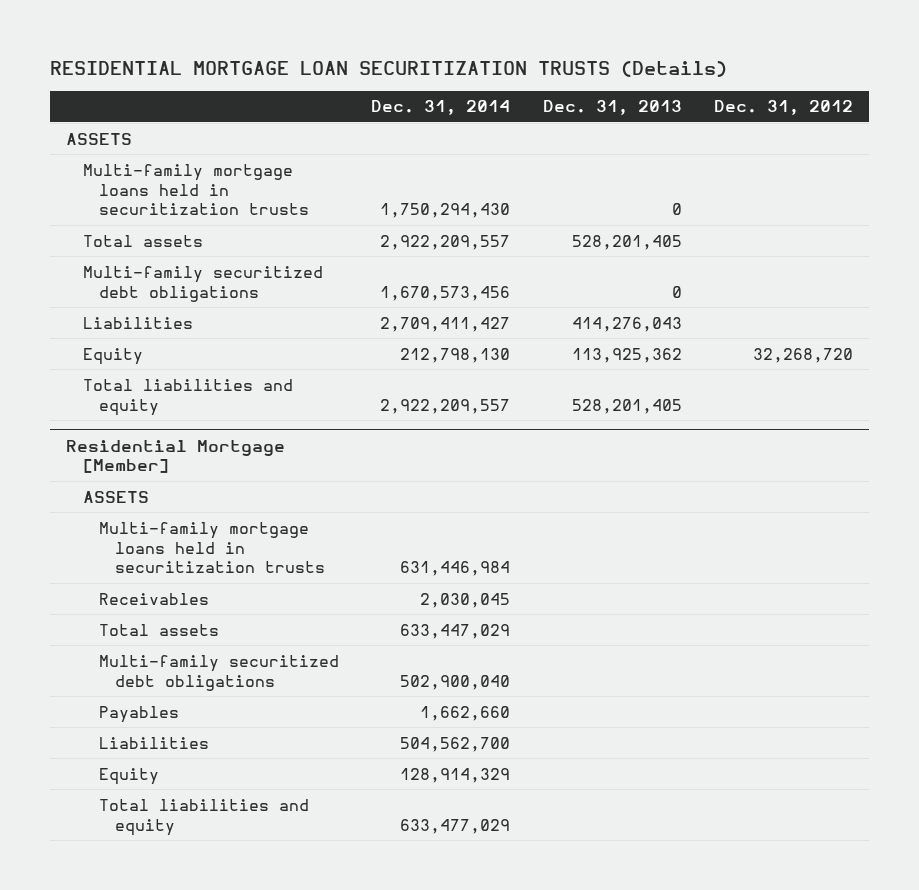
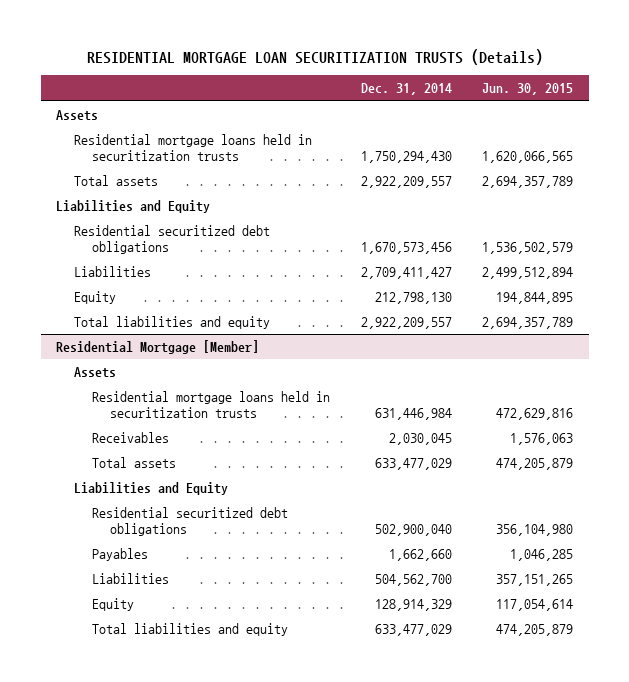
[542,100,682,116] Dec. 31, 2013 -> none
[714,100,854,116] Dec. 31, 2012 -> none
none -> [482,83,574,96] Jun. 30, 2015
[66,132,133,145] ASSETS -> [56,110,99,122] Assets
[82,163,310,216] Multi-family mortgage loans held in securitization trusts -> [73,134,312,161] Residential mortgage loans held in securitization trusts
none -> [56,200,211,214] Liabilities and Equity
[82,265,323,302] Multi-family securitized debt obligations -> [73,225,270,254] Residential securitized debt obligations
[82,490,149,503] ASSETS -> [73,367,116,379] Assets
[99,521,326,574] Multi-family mortgage loans held in securitization trusts -> [91,391,330,418] Residential mortgage loans held in securitization trusts
[400,623,511,639] 633,447,029 -> [374,458,452,471] 633,477,029
none -> [73,482,228,496] Liabilities and Equity
[99,654,340,691] Multi-family securitized debt obligations -> [91,507,288,536] Residential securitized debt obligations

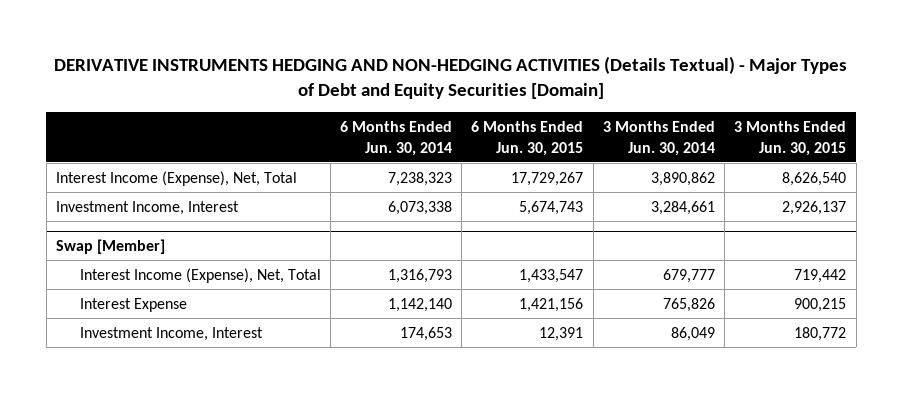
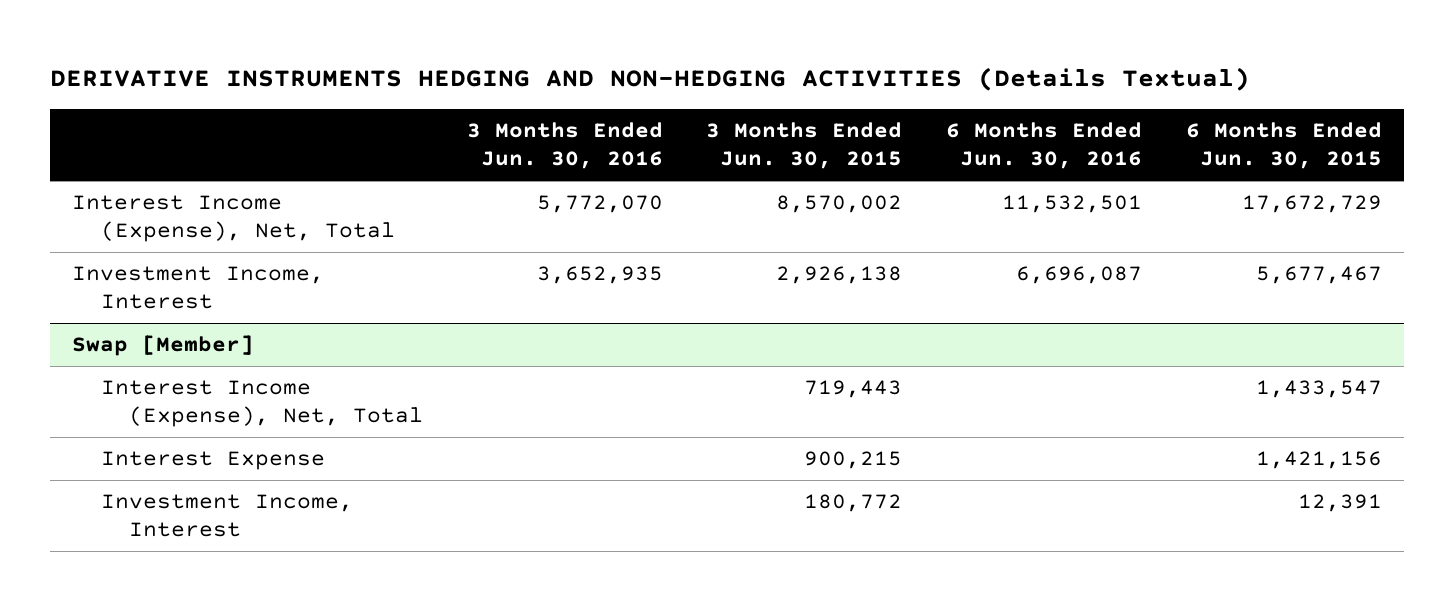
[54,56,848,100] DERIVATIVE INSTRUMENTS HEDGING AND NON-HEDGING ACTIVITIES (Details Textual) - Major Types of Debt and Equity Securities [Domain] -> [50,67,1251,92] DERIVATIVE INSTRUMENTS HEDGING AND NON-HEDGING ACTIVITIES (Details Textual)
[340,120,453,156] 6 Months Ended Jun. 30, 2014 -> none
[602,120,715,156] 3 Months Ended Jun. 30, 2014 -> none
none -> [466,122,663,170] 3 Months Ended Jun. 30, 2016
none -> [946,122,1143,170] 6 Months Ended Jun. 30, 2016
[511,171,584,186] 17,729,267 -> [1241,195,1382,214] 17,672,729
[782,171,847,186] 8,626,540 -> [776,195,903,214] 8,570,002
[519,200,584,215] 5,674,743 -> [1255,266,1382,285] 5,677,467
[782,200,847,215] 2,926,137 -> [776,266,903,285] 2,926,138
[794,268,847,283] 719,442 -> [804,380,903,399] 719,443

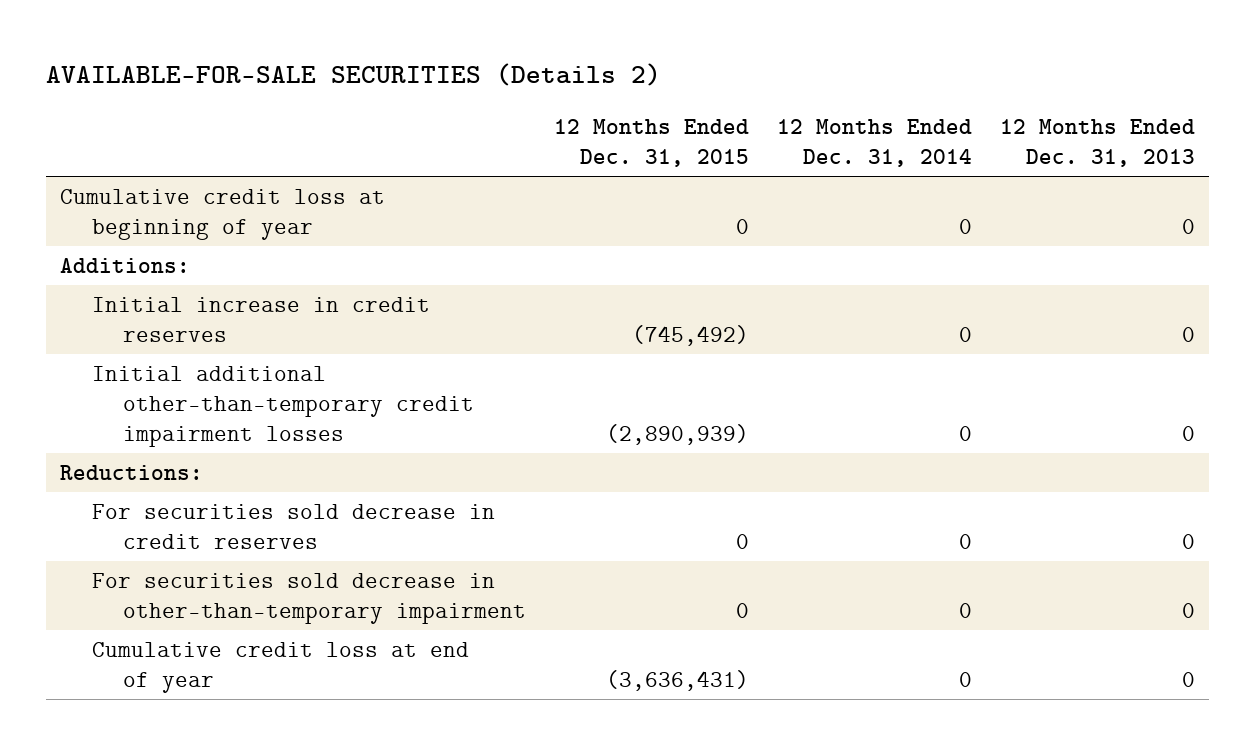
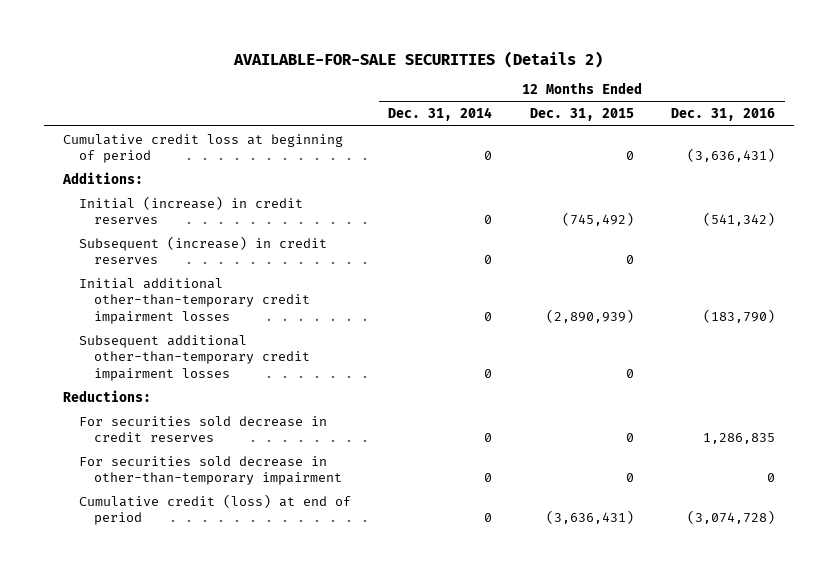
[1000,119,1196,168] 12 Months Ended Dec. 31, 2013 -> none
none -> [671,108,776,122] Dec. 31, 2016
[59,188,385,240] Cumulative credit loss at beginning of year -> [63,133,344,164] Cumulative credit loss at beginning of period
[91,296,430,342] Initial increase in credit reserves -> [78,195,303,225] Initial (increase) in credit reserves
none -> [78,235,327,265] Subsequent (increase) in credit reserves
none -> [78,334,311,381] Subsequent additional other-than-temporary credit impairment losses
[91,641,469,693] Cumulative credit loss at end of year -> [78,493,351,526] Cumulative credit (loss) at end of period

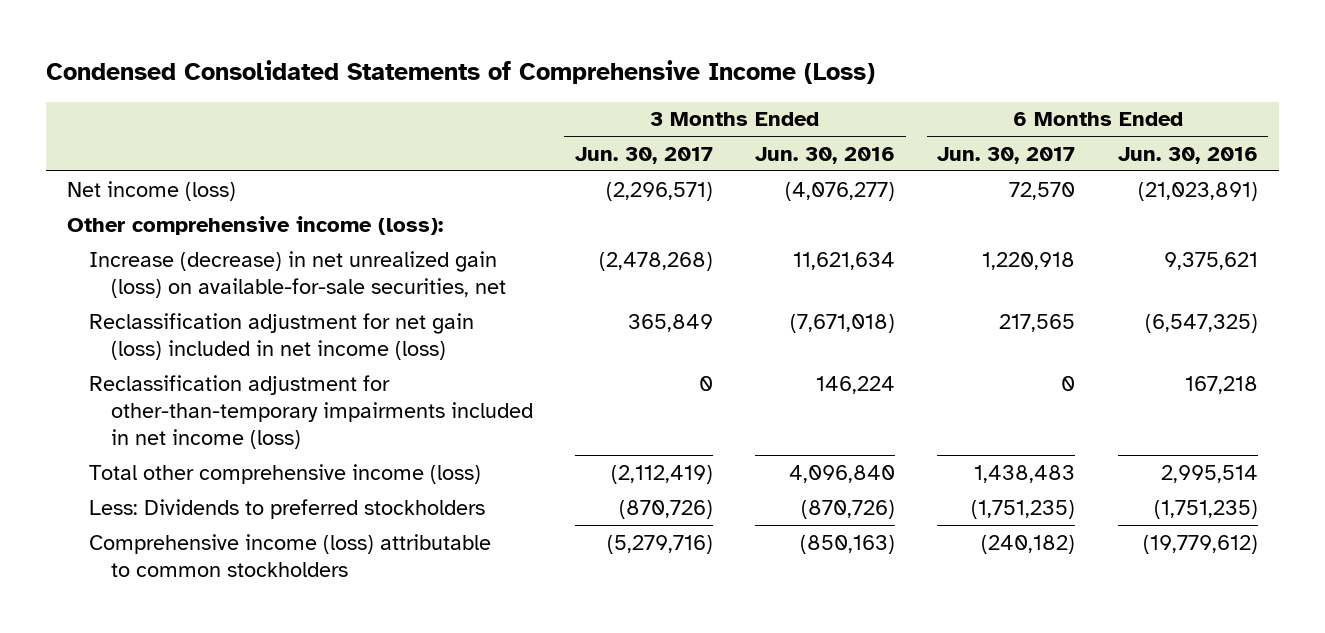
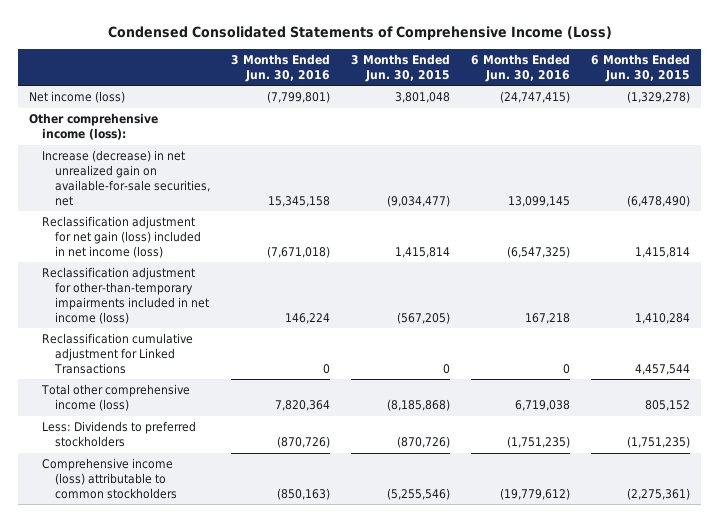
[575,146,714,164] Jun. 30, 2017 -> none
[937,146,1076,164] Jun. 30, 2017 -> none
none -> [351,53,451,82] 3 Months Ended Jun. 30, 2015
none -> [591,53,691,82] 6 Months Ended Jun. 30, 2015
[785,181,896,201] (4,076,277) -> [267,91,331,104] (7,799,801)
[1137,181,1258,201] (21,023,891) -> [500,91,571,104] (24,747,415)
[89,250,506,299] Increase (decrease) in net unrealized gain (loss) on available-for-sale securities, net -> [42,150,211,206] Increase (decrease) in net unrealized gain on available-for-sale securities, net
[793,251,896,270] 11,621,634 -> [268,195,331,207] 15,345,158
[1163,251,1258,270] 9,375,621 -> [508,195,571,207] 13,099,145
none -> [42,333,194,374] Reclassification cumulative adjustment for Linked Transactions
[789,464,896,483] 4,096,840 -> [275,400,331,412] 7,820,364
[1160,464,1258,483] 2,995,514 -> [515,400,571,412] 6,719,038

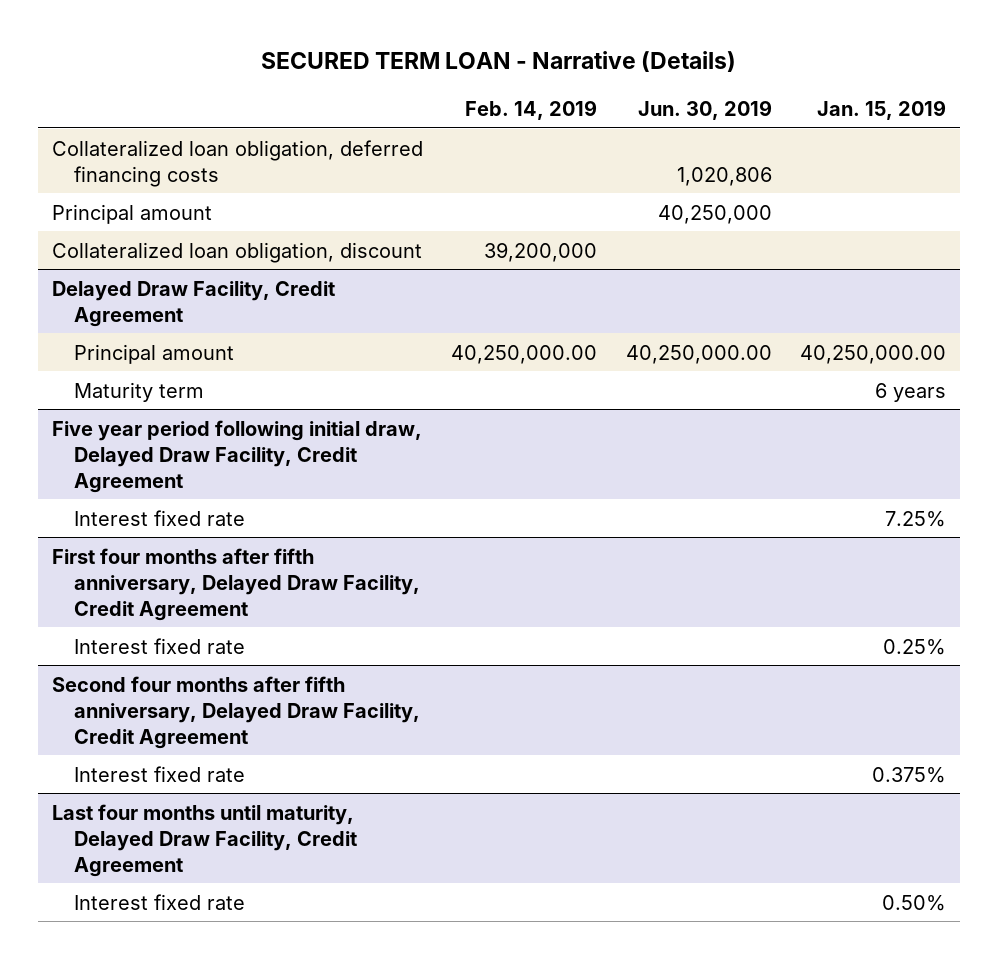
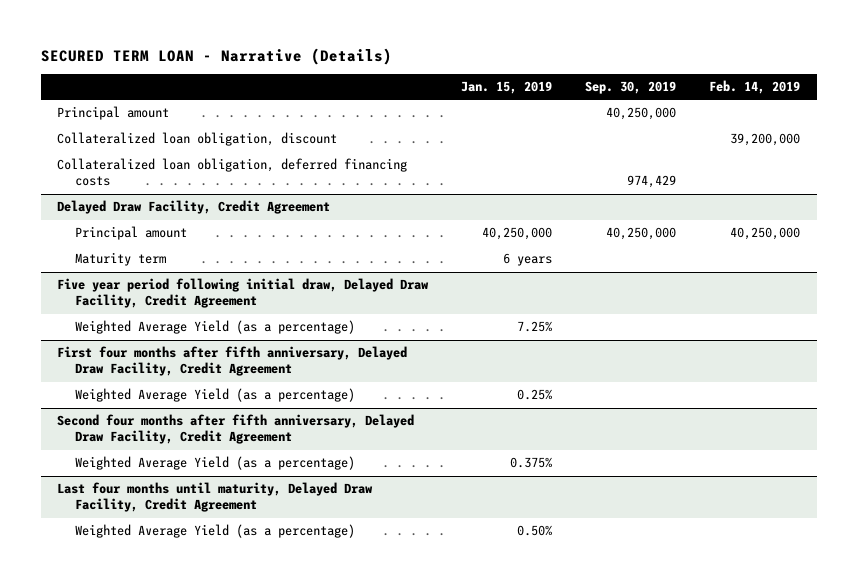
[637,99,772,120] Jun. 30, 2019 -> none
none -> [585,80,677,94] Sep. 30, 2019
[52,139,424,187] Collateralized loan obligation, deferred financing costs -> [57,158,408,187] Collateralized loan obligation, deferred financing costs
[451,344,598,364] 40,250,000.00 -> [730,227,801,241] 40,250,000
[799,344,946,364] 40,250,000.00 -> [482,227,553,241] 40,250,000
[73,509,245,526] Interest fixed rate -> [74,320,355,335] Weighted Average Yield (as a percentage)
[73,637,245,654] Interest fixed rate -> [74,388,355,403] Weighted Average Yield (as a percentage)
[73,765,245,782] Interest fixed rate -> [74,456,355,471] Weighted Average Yield (as a percentage)
[73,893,245,910] Interest fixed rate -> [74,524,355,539] Weighted Average Yield (as a percentage)

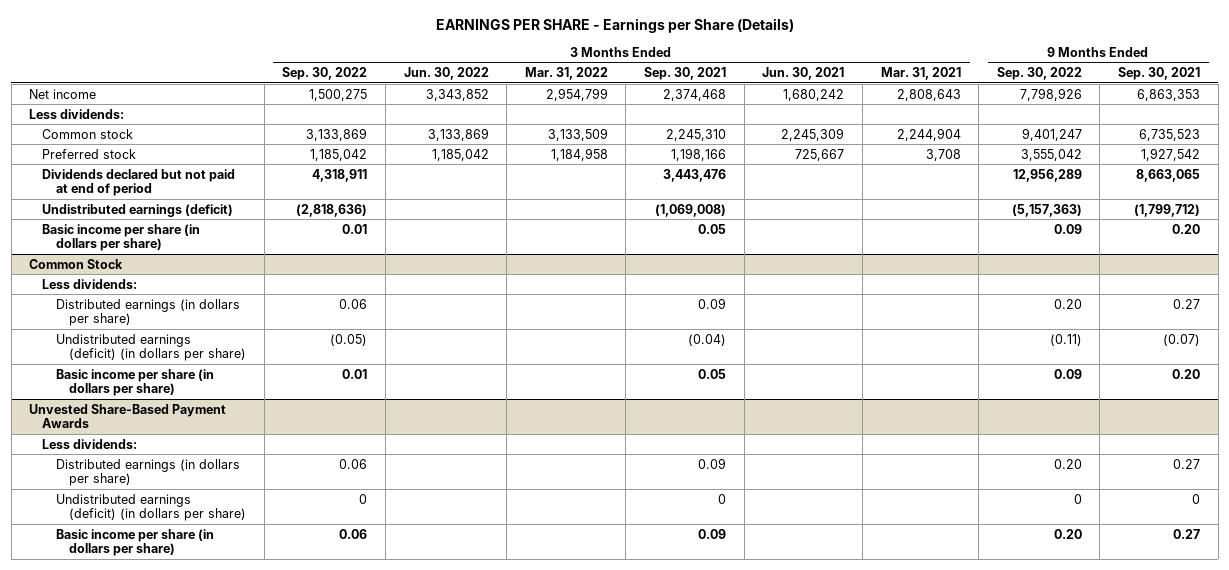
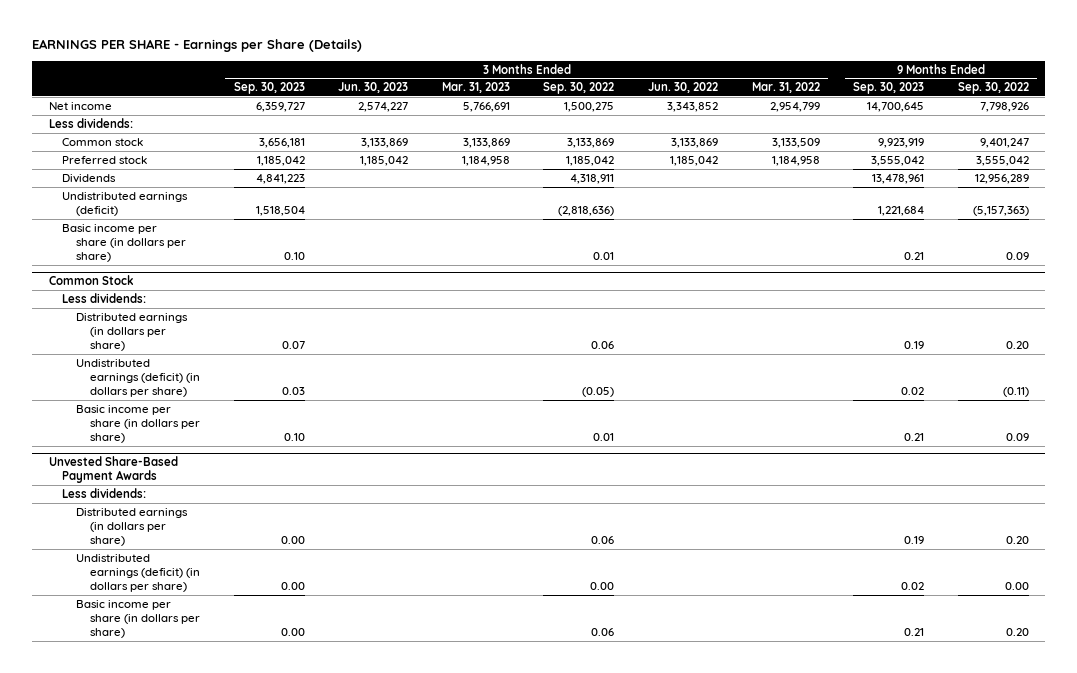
[644,67,727,81] Sep. 30, 2021 -> none
[762,67,845,81] Jun. 30, 2021 -> none
[880,67,961,81] Mar. 31, 2021 -> none
[1118,67,1201,81] Sep. 30, 2021 -> none
none -> [233,82,305,95] Sep. 30, 2023
none -> [338,82,409,94] Jun. 30, 2023
none -> [441,82,510,94] Mar. 31, 2023
none -> [853,82,925,95] Sep. 30, 2023
[42,168,236,196] Dividends declared but not paid at end of period -> [62,173,117,183] Dividends
[359,493,368,504] 0 -> [590,581,615,590] 0.00
[1073,493,1082,504] 0 -> [1004,581,1029,590] 0.00

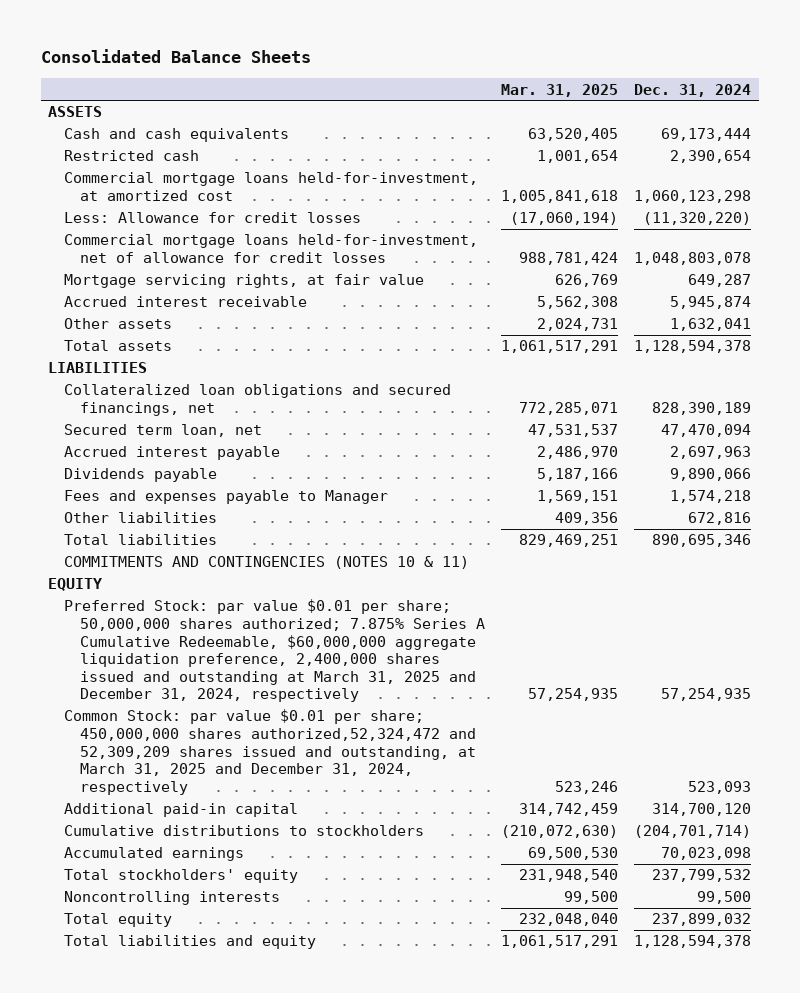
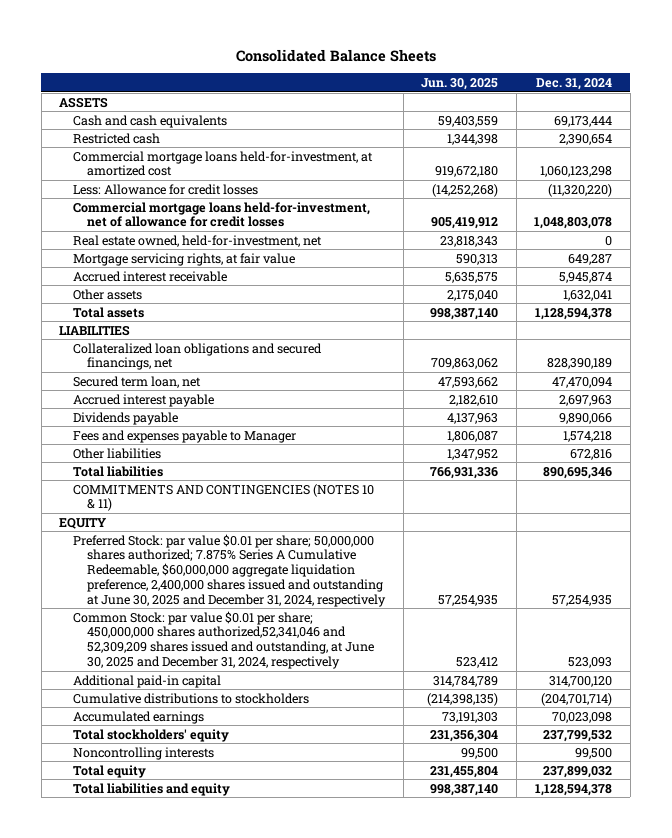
[501,83,619,97] Mar. 31, 2025 -> none
none -> [421,78,499,91] Jun. 30, 2025
none -> [73,234,323,247] Real estate owned, held-for-investment, net
[64,599,486,703] Preferred Stock: par value $0.01 per share; 50,000,000 shares authorized; 7.875% Series A Cumulative Redeemable, $60,000,000 aggregate liquidation preference, 2,400,000 shares issued and outstanding at March 31, 2025 and December 31, 2024, respectively -> [73,533,387,607] Preferred Stock: par value $0.01 per share; 50,000,000 shares authorized; 7.875% Series A Cumulative Redeemable, $60,000,000 aggregate liquidation preference, 2,400,000 shares issued and outstanding at June 30, 2025 and December 31, 2024, respectively
[64,709,477,795] Common Stock: par value $0.01 per share; 450,000,000 shares authorized,52,324,472 and 52,309,209 shares issued and outstanding, at March 31, 2025 and December 31, 2024, respectively -> [73,610,375,669] Common Stock: par value $0.01 per share; 450,000,000 shares authorized,52,341,046 and 52,309,209 shares issued and outstanding, at June 30, 2025 and December 31, 2024, respectively

